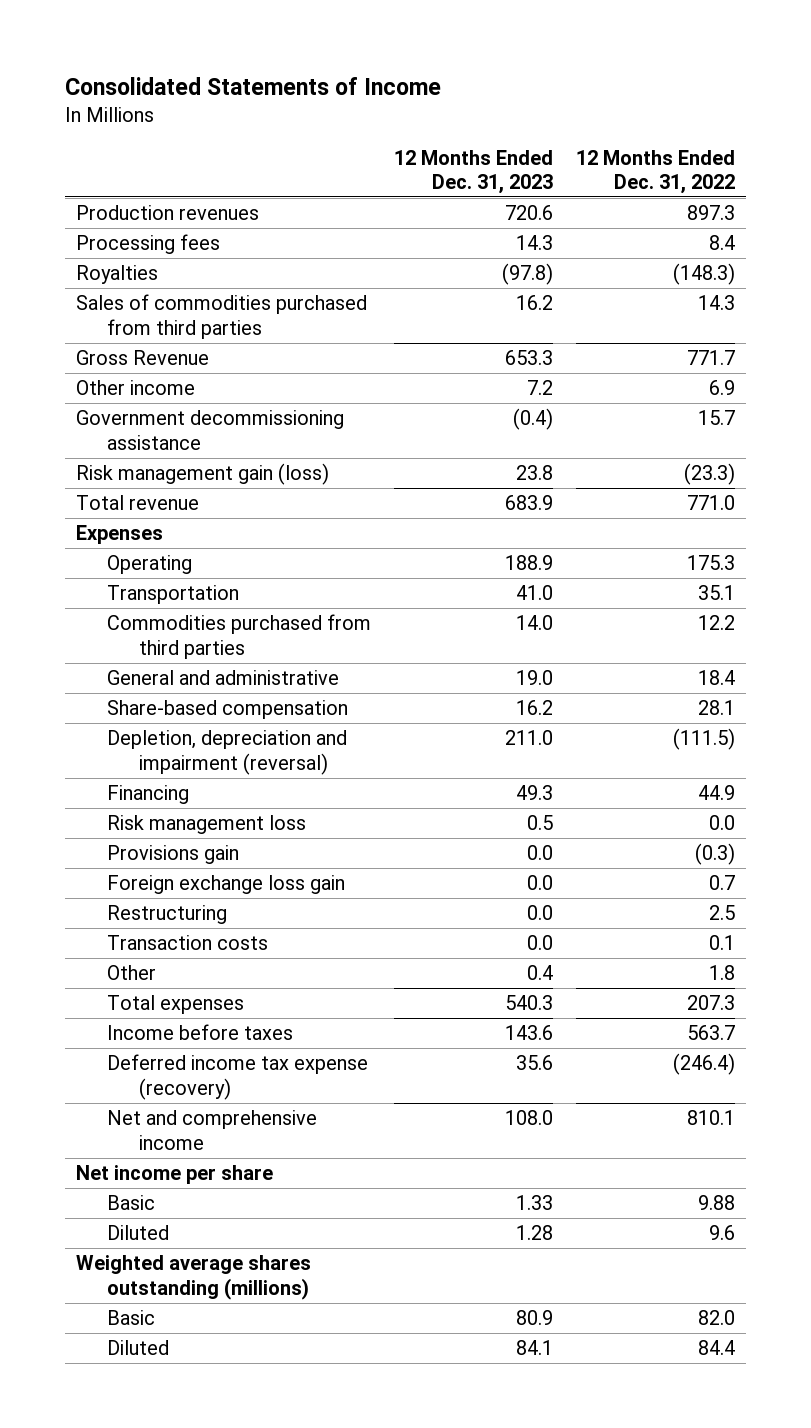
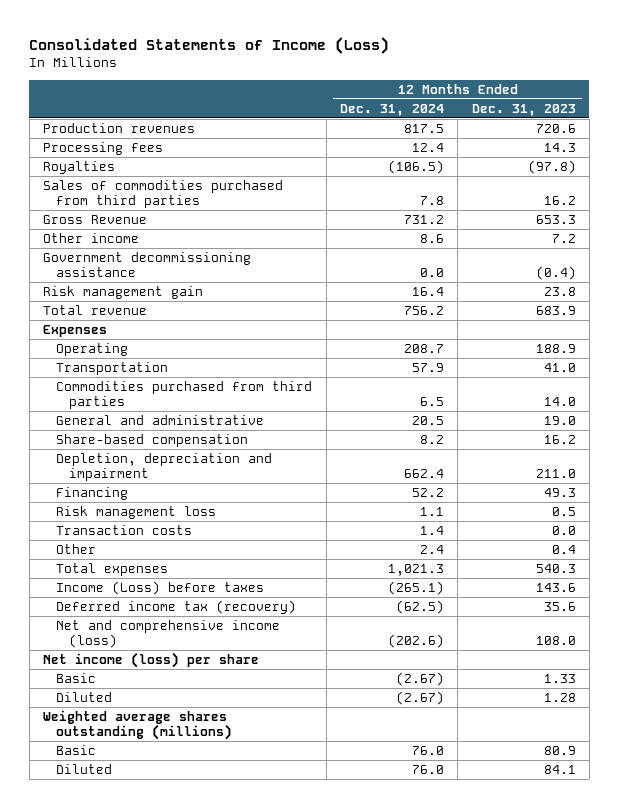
[64,77,441,96] Consolidated Statements of Income -> [29,36,390,54] Consolidated Statements of Income (Loss)
[575,149,735,194] 12 Months Ended Dec. 31, 2022 -> none
none -> [339,103,444,116] Dec. 31, 2024
[75,463,329,486] Risk management gain (loss) -> [43,285,204,299] Risk management gain
[107,730,348,775] Depletion, depreciation and impairment (reversal) -> [56,452,273,482] Depletion, depreciation and impairment
[107,845,240,865] Provisions gain -> none
[107,875,346,895] Foreign exchange loss gain -> none
[107,905,228,925] Restructuring -> none
[107,1024,294,1041] Income before taxes -> [56,580,265,595] Income (Loss) before taxes
[107,1054,369,1100] Deferred income tax expense (recovery) -> [56,599,297,614] Deferred income tax (recovery)
[107,1110,318,1150] Net and comprehensive income -> [56,619,281,649] Net and comprehensive income (loss)
[75,1165,273,1185] Net income per share -> [43,651,260,668] Net income (loss) per share

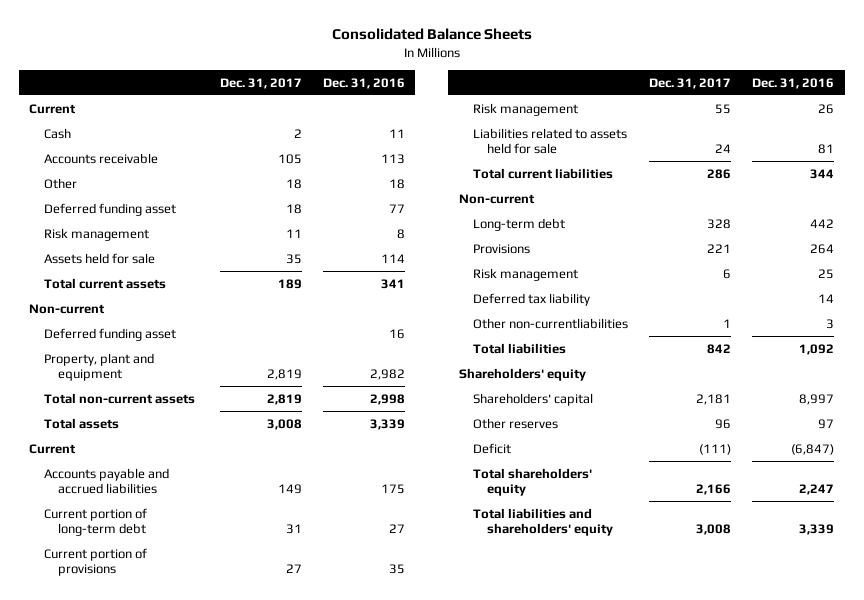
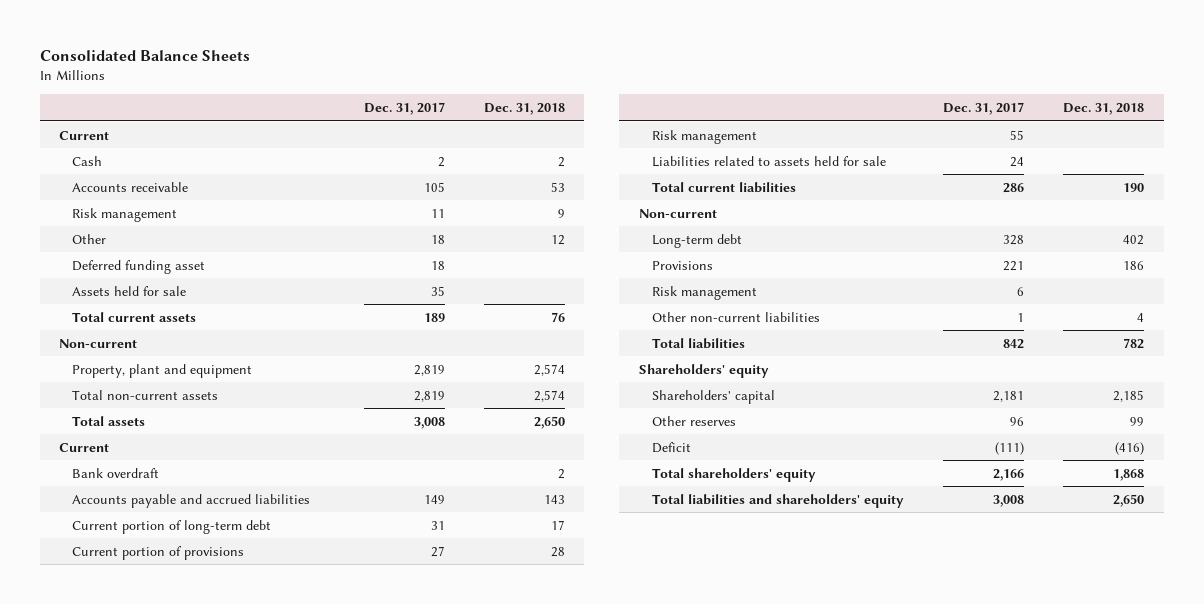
[322,77,405,89] Dec. 31, 2016 -> none
none -> [483,102,565,115] Dec. 31, 2018
[43,227,149,241] Risk management -> [72,207,178,222] Risk management
[43,327,176,341] Deferred funding asset -> none
none -> [72,467,160,478] Bank overdraft
[472,292,590,306] Deferred tax liability -> none
[472,317,628,329] Other non-currentliabilities -> [651,311,820,322] Other non-current liabilities

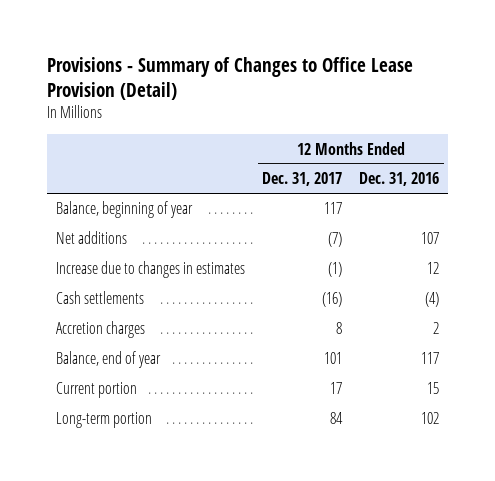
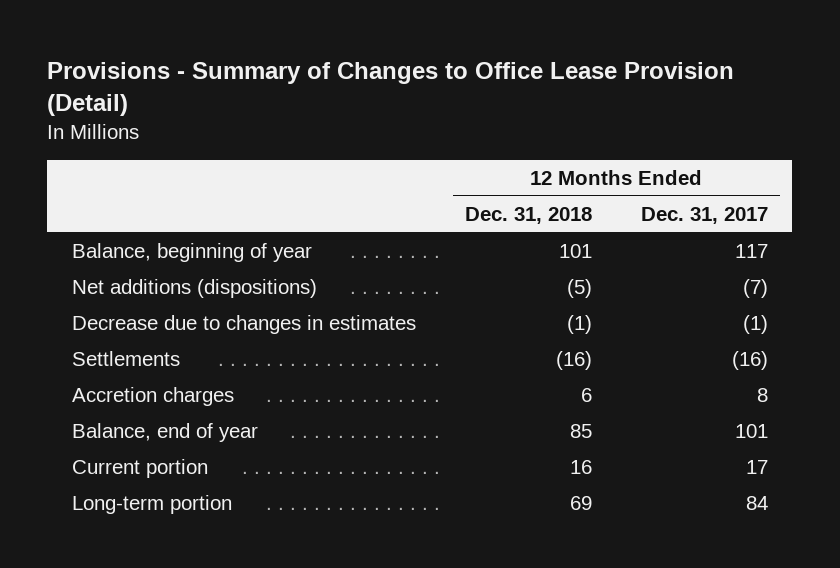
[359,172,440,187] Dec. 31, 2016 -> none
none -> [464,206,592,224] Dec. 31, 2018
[55,231,127,245] Net additions -> [71,279,317,299] Net additions (dispositions)
[55,261,245,279] Increase due to changes in estimates -> [71,315,416,335] Decrease due to changes in estimates
[55,291,144,305] Cash settlements -> [71,351,180,367] Settlements

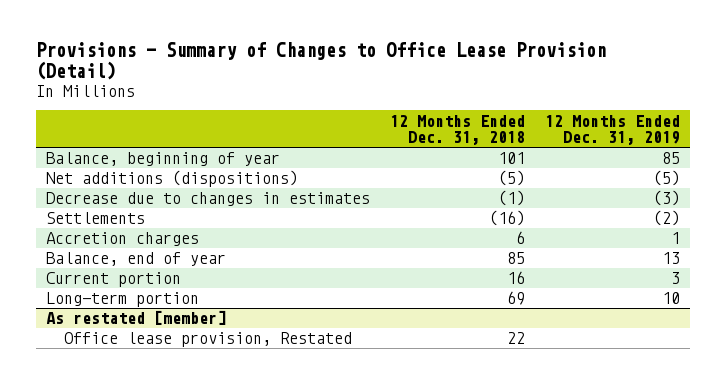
[640,206,768,224] Dec. 31, 2017 -> none
none -> [545,114,681,146] 12 Months Ended Dec. 31, 2019
none -> [46,310,227,326] As restated [member]
none -> [63,332,352,348] Office lease provision, Restated

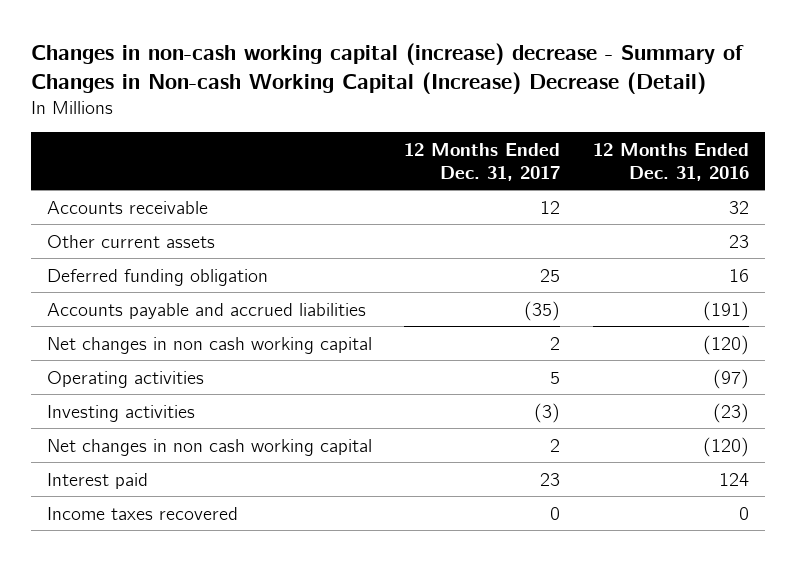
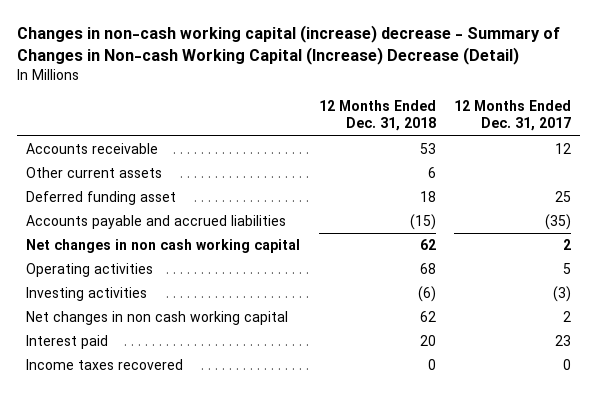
[592,142,749,181] 12 Months Ended Dec. 31, 2016 -> none
none -> [318,99,436,132] 12 Months Ended Dec. 31, 2018
[46,268,268,286] Deferred funding obligation -> [26,191,177,206] Deferred funding asset

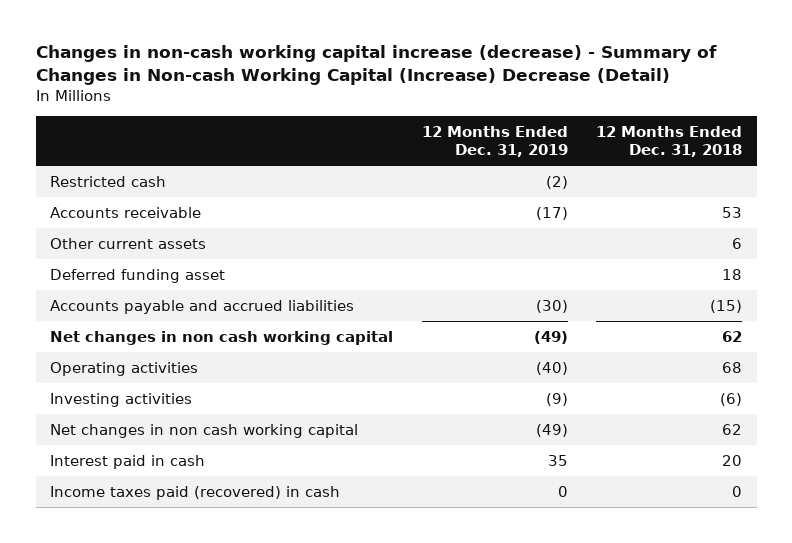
[17,24,561,65] Changes in non-cash working capital (increase) decrease - Summary of Changes in Non-cash Working Capital (Increase) Decrease (Detail) -> [35,45,717,86] Changes in non-cash working capital increase (decrease) - Summary of Changes in Non-cash Working Capital (Increase) Decrease (Detail)
[453,99,571,132] 12 Months Ended Dec. 31, 2017 -> none
none -> [421,125,568,158] 12 Months Ended Dec. 31, 2019
none -> [49,175,166,187] Restricted cash
[26,335,109,350] Interest paid -> [49,454,205,469] Interest paid in cash
[26,359,184,371] Income taxes recovered -> [49,485,340,500] Income taxes paid (recovered) in cash

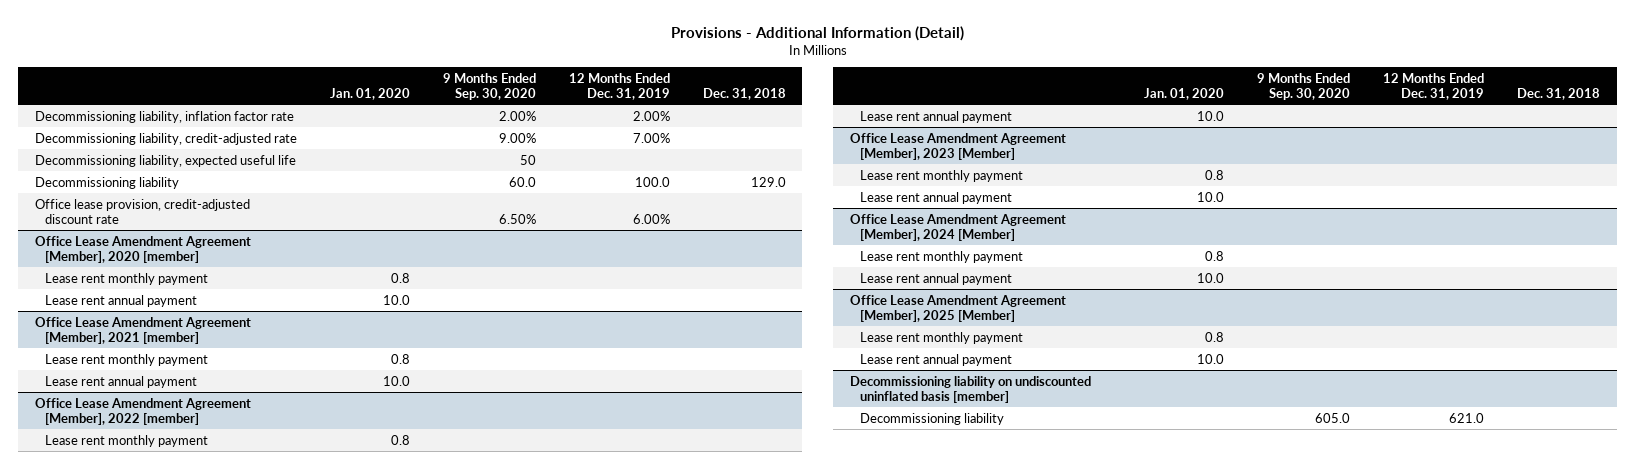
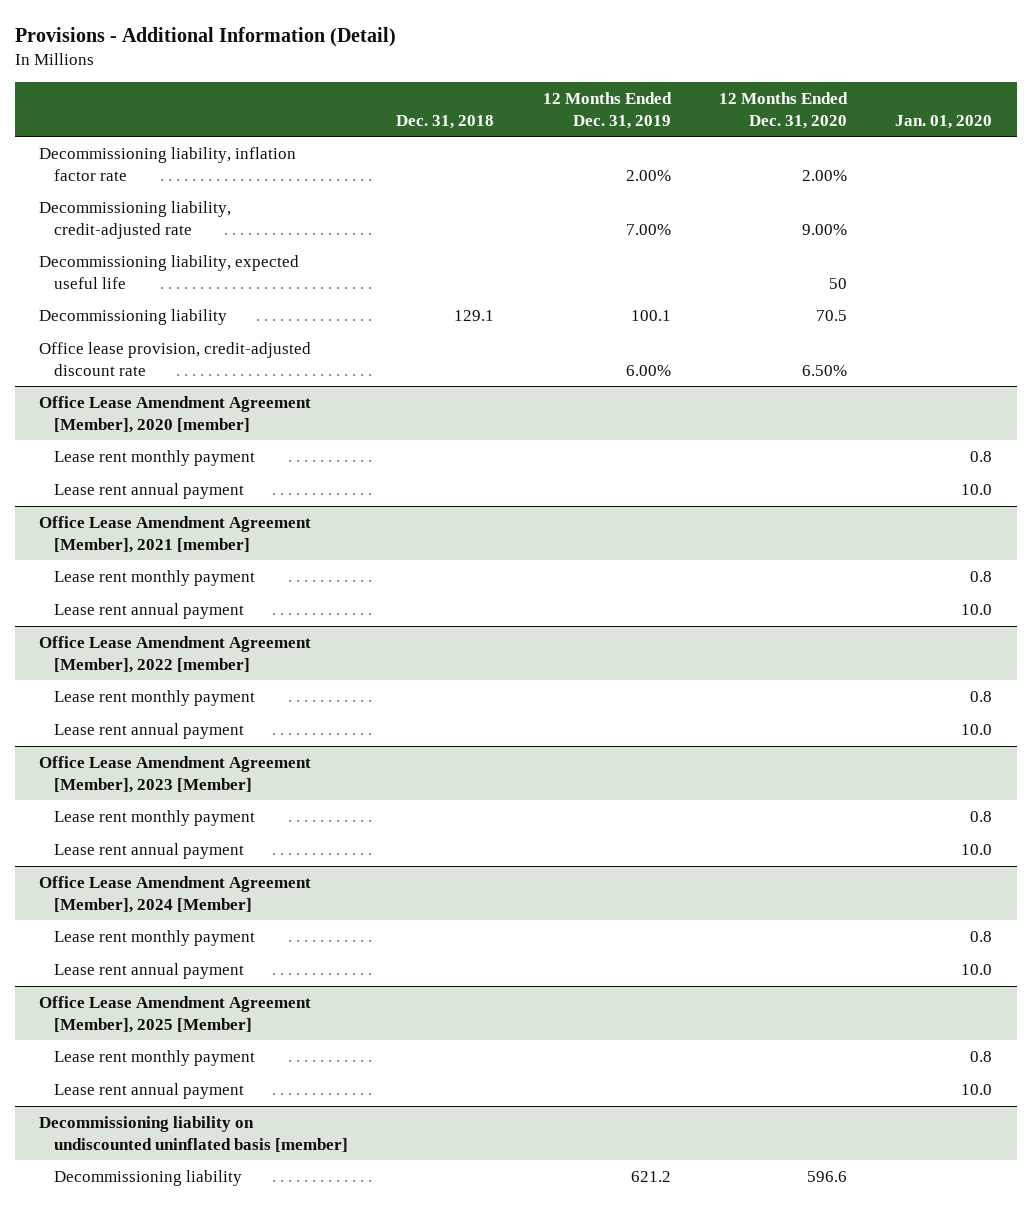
[442,72,536,100] 9 Months Ended Sep. 30, 2020 -> none
none -> [718,92,848,129] 12 Months Ended Dec. 31, 2020
[634,176,670,187] 100.0 -> [630,310,671,322] 100.1
[750,176,786,187] 129.0 -> [454,310,495,322] 129.1
[1449,412,1485,423] 621.0 -> [630,1171,671,1183] 621.2

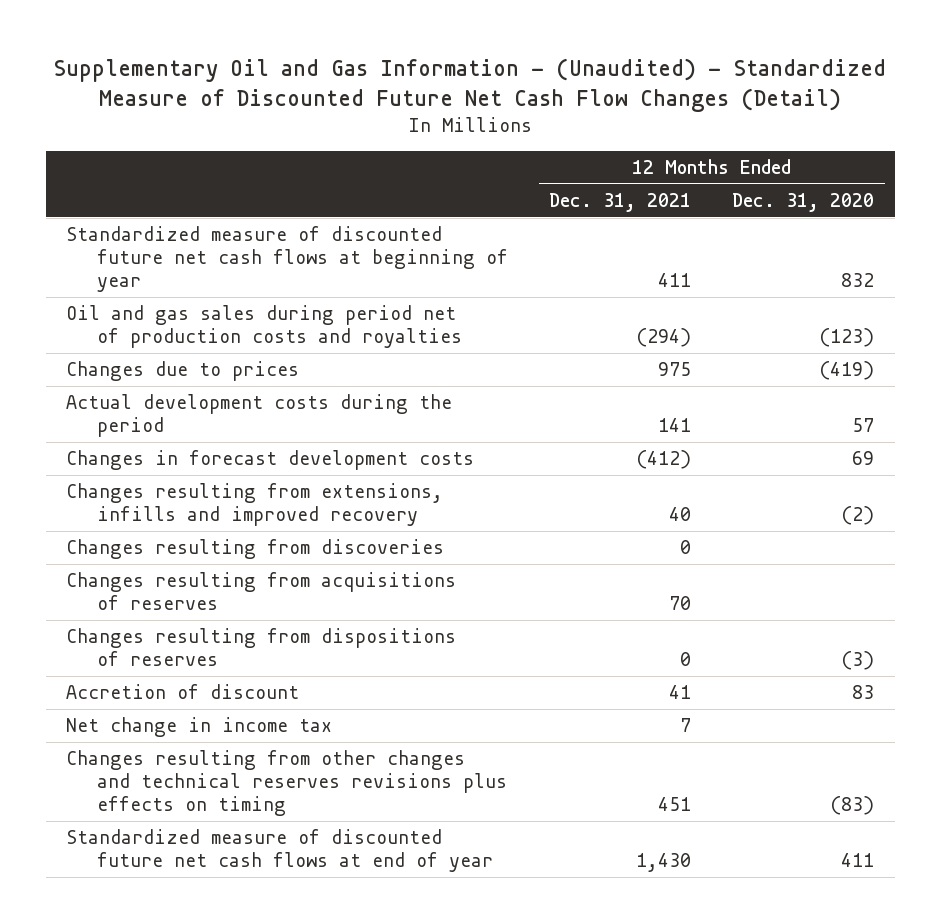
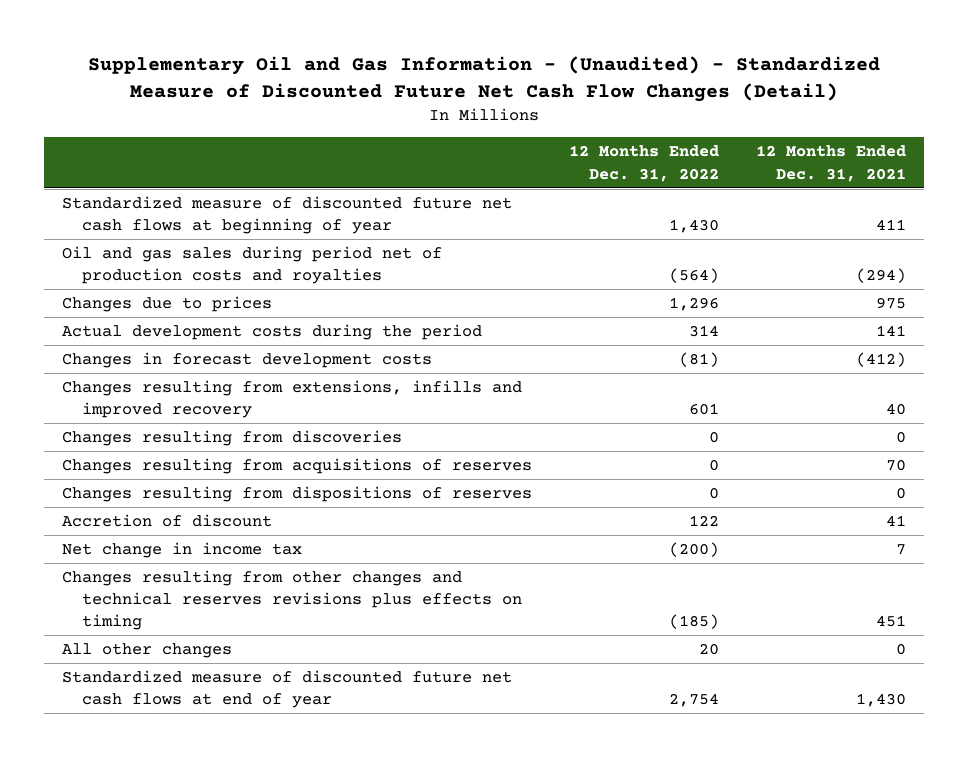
[732,192,875,212] Dec. 31, 2020 -> none
none -> [569,145,720,182] 12 Months Ended Dec. 31, 2022
none -> [62,642,233,658] All other changes

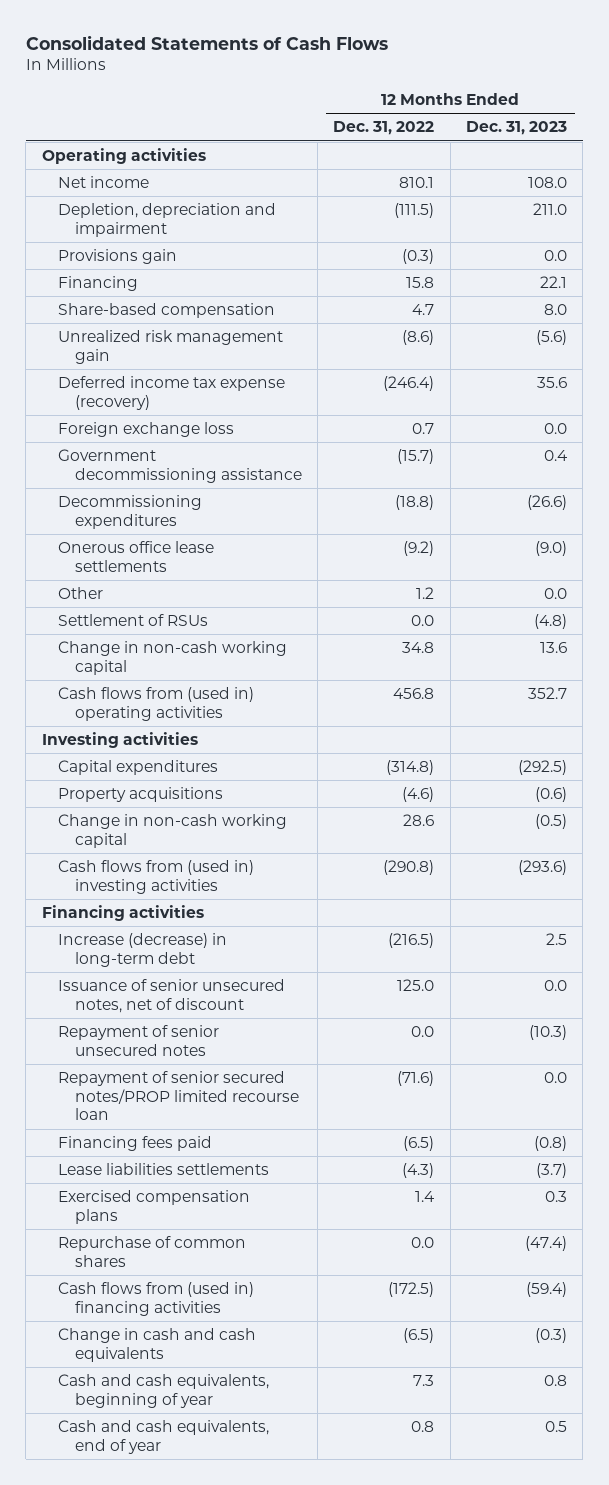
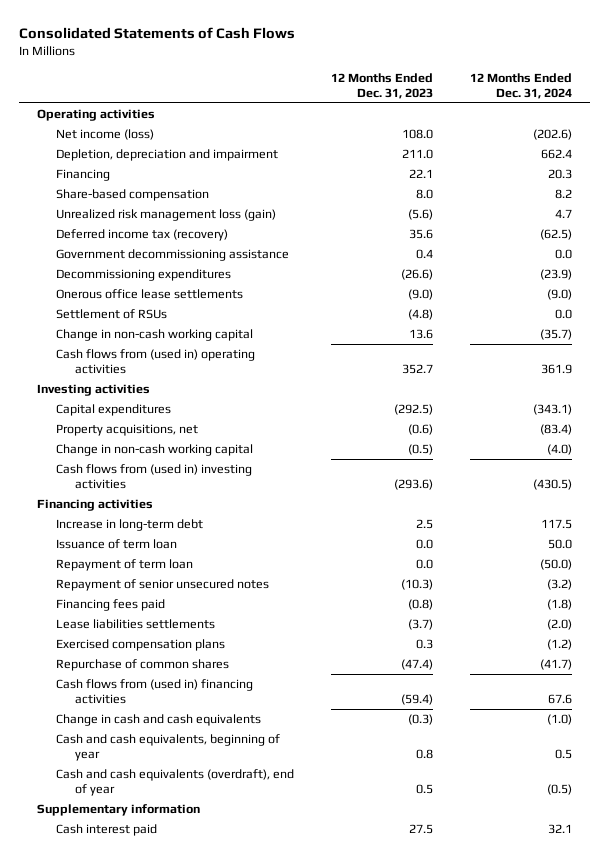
[333,121,435,136] Dec. 31, 2022 -> none
none -> [469,72,572,99] 12 Months Ended Dec. 31, 2024
[58,176,150,189] Net income -> [55,129,154,141] Net income (loss)
[58,249,178,265] Provisions gain -> none
[58,422,235,438] Foreign exchange loss -> none
[58,330,284,364] Unrealized risk management gain -> [55,209,276,222] Unrealized risk management loss (gain)
[58,376,286,410] Deferred income tax expense (recovery) -> [55,229,228,242] Deferred income tax (recovery)
[58,587,104,600] Other -> none
[58,787,224,803] Property acquisitions -> [55,424,198,437] Property acquisitions, net
[58,979,286,1013] Issuance of senior unsecured notes, net of discount -> none
[58,933,228,967] Increase (decrease) in long-term debt -> [55,519,203,532] Increase in long-term debt
none -> [55,539,177,550] Issuance of term loan
none -> [55,559,193,572] Repayment of term loan
[58,1071,299,1121] Repayment of senior secured notes/PROP limited recourse loan -> none
[58,1420,270,1454] Cash and cash equivalents, end of year -> [55,769,294,797] Cash and cash equivalents (overdraft), end of year
none -> [37,804,201,817] Supplementary information
none -> [55,824,157,837] Cash interest paid

